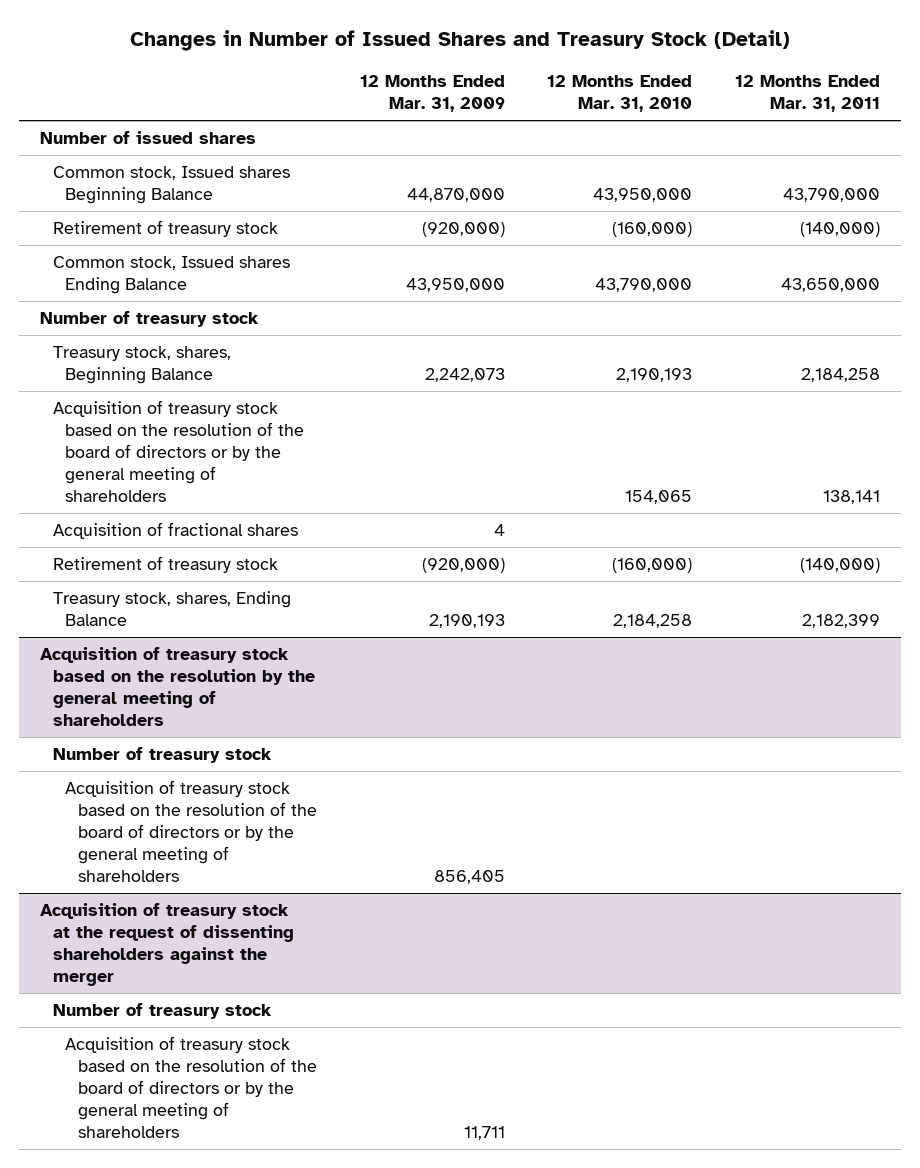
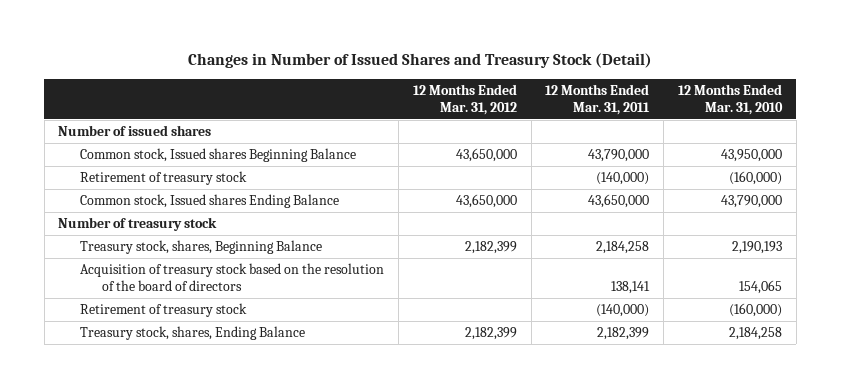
[359,75,505,113] 12 Months Ended Mar. 31, 2009 -> none
none -> [412,84,517,115] 12 Months Ended Mar. 31, 2012
[52,522,298,540] Acquisition of fractional shares -> none
[52,400,305,503] Acquisition of treasury stock based on the resolution of the board of directors or by the general meeting of shareholders -> [80,263,385,291] Acquisition of treasury stock based on the resolution of the board of directors
[40,647,315,727] Acquisition of treasury stock based on the resolution by the general meeting of shareholders -> none
[52,747,272,764] Number of treasury stock -> none
[65,780,318,883] Acquisition of treasury stock based on the resolution of the board of directors or by the general meeting of shareholders -> none
[40,903,294,987] Acquisition of treasury stock at the request of dissenting shareholders against the merger -> none
[52,1003,272,1020] Number of treasury stock -> none
[65,1036,318,1139] Acquisition of treasury stock based on the resolution of the board of directors or by the general meeting of shareholders -> none

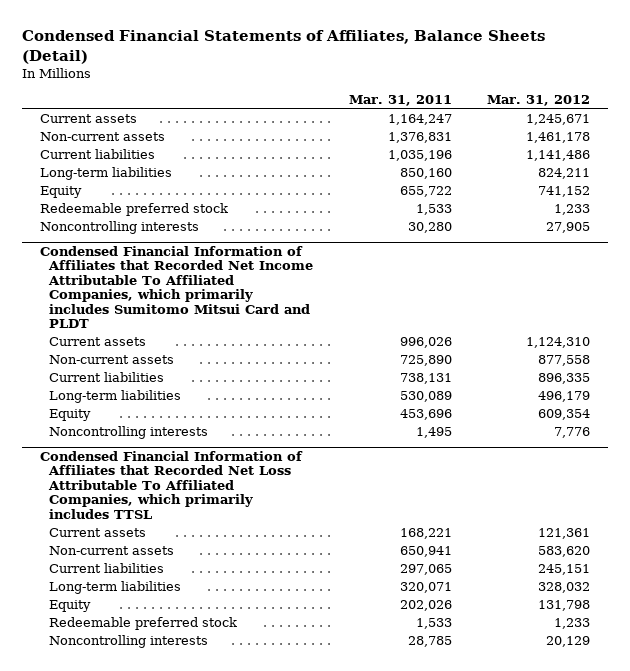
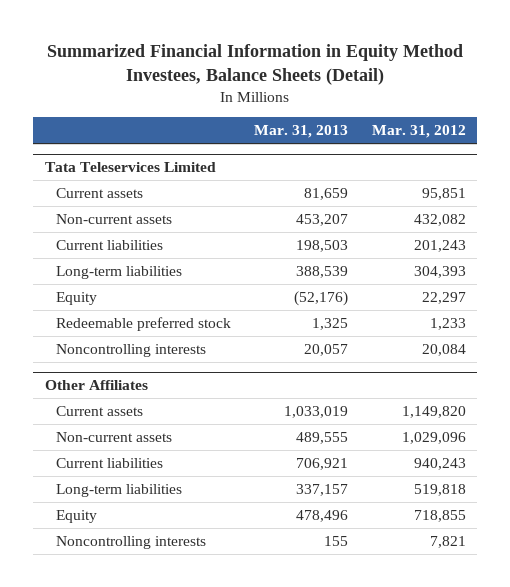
[21,30,545,64] Condensed Financial Statements of Affiliates, Balance Sheets (Detail) -> [47,43,464,86] Summarized Financial Information in Equity Method Investees, Balance Sheets (Detail)
[348,95,452,107] Mar. 31, 2011 -> none
none -> [254,125,349,139] Mar. 31, 2013
[39,202,228,216] Redeemable preferred stock -> none
[39,220,199,234] Noncontrolling interests -> none
[39,245,314,328] Condensed Financial Information of Affiliates that Recorded Net Income Attributable To Affiliated Companies, which primarily includes Sumitomo Mitsui Card and PLDT -> none
[49,336,147,346] Current assets -> none
[49,354,175,364] Non-current assets -> none
[49,371,165,382] Current liabilities -> none
[49,389,182,403] Long-term liabilities -> none
[49,408,92,421] Equity -> none
[49,425,209,439] Noncontrolling interests -> none
[39,450,303,519] Condensed Financial Information of Affiliates that Recorded Net Loss Attributable To Affiliated Companies, which primarily includes TTSL -> none
[49,527,147,537] Current assets -> none
[49,545,175,555] Non-current assets -> none
[49,562,165,573] Current liabilities -> none
[49,580,182,594] Long-term liabilities -> none
[49,599,92,612] Equity -> none
none -> [44,162,216,173] Tata Teleservices Limited
[525,113,590,125] 1,245,671 -> [421,188,466,201] 95,851
[525,131,590,143] 1,461,178 -> [413,214,466,227] 432,082
[525,149,590,161] 1,141,486 -> [413,240,466,253] 201,243
[537,167,590,179] 824,211 -> [413,266,466,279] 304,393
[537,185,590,197] 741,152 -> [421,292,466,305] 22,297
[545,635,590,647] 20,129 -> [421,344,466,357] 20,084
none -> [44,380,148,391] Other Affiliates
none -> [56,406,144,417] Current assets
none -> [56,432,173,443] Non-current assets
none -> [56,458,164,469] Current liabilities
none -> [56,484,183,498] Long-term liabilities
none -> [56,510,98,524] Equity
none -> [56,536,207,550] Noncontrolling interests

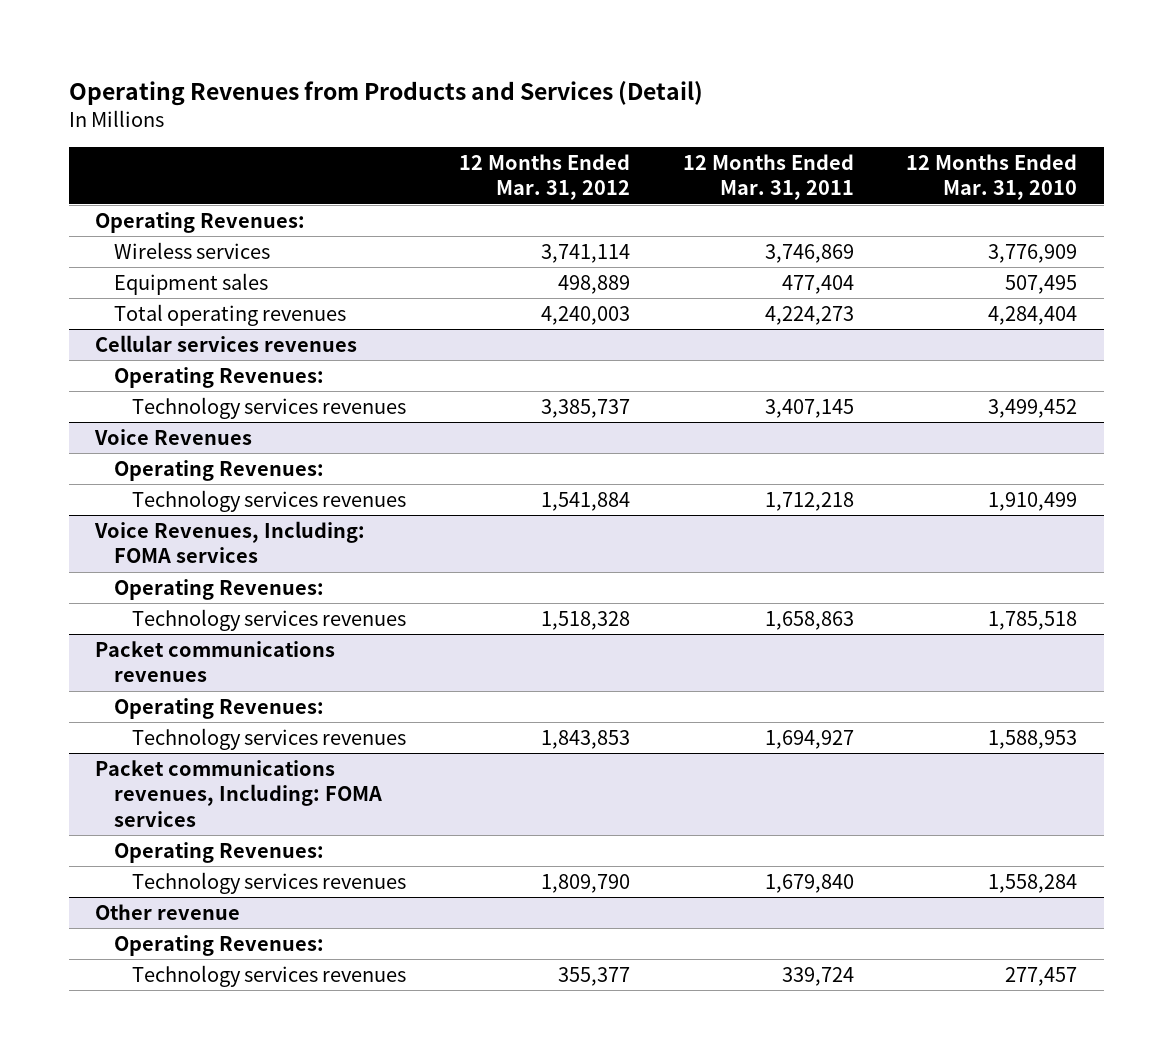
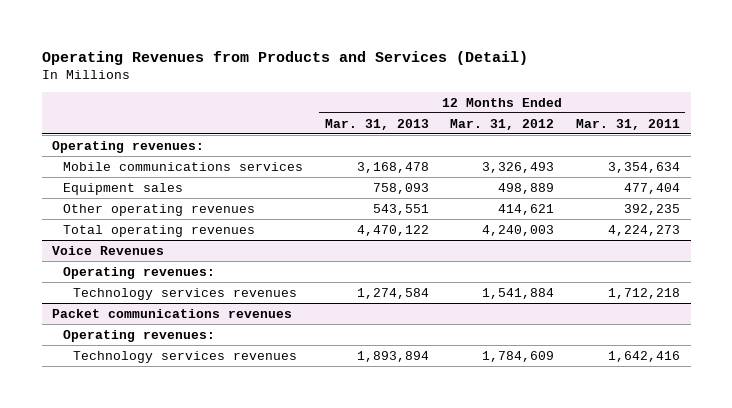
[906,153,1078,201] 12 Months Ended Mar. 31, 2010 -> none
none -> [324,118,429,130] Mar. 31, 2013
[95,211,306,233] Operating Revenues: -> [52,140,205,153] Operating revenues:
[113,241,270,259] Wireless services -> [62,161,303,171] Mobile communications services
[540,243,630,263] 3,741,114 -> [482,161,555,173] 3,326,493
[764,243,854,263] 3,746,869 -> [607,161,680,173] 3,354,634
none -> [62,203,255,216] Other operating revenues
[95,334,358,352] Cellular services revenues -> none
[113,366,324,388] Operating Revenues: -> none
[132,396,407,419] Technology services revenues -> none
[113,459,324,481] Operating Revenues: -> [62,266,215,279] Operating revenues:
[94,520,366,564] Voice Revenues, Including: FOMA services -> none
[113,578,324,600] Operating Revenues: -> none
[132,608,407,631] Technology services revenues -> none
[95,759,382,827] Packet communications revenues, Including: FOMA services -> none
[113,841,324,863] Operating Revenues: -> none
[132,871,407,894] Technology services revenues -> none
[95,903,241,920] Other revenue -> none
[113,934,324,956] Operating Revenues: -> none
[132,964,407,987] Technology services revenues -> none
[113,697,324,719] Operating Revenues: -> [62,329,215,342] Operating revenues:
[540,729,630,749] 1,843,853 -> [482,350,555,362] 1,784,609
[764,729,854,749] 1,694,927 -> [607,350,680,362] 1,642,416

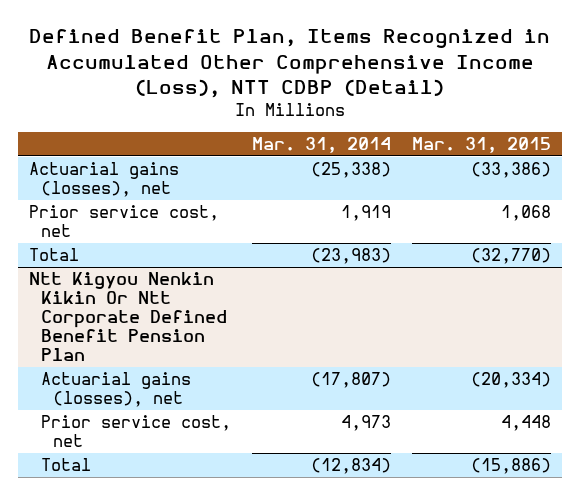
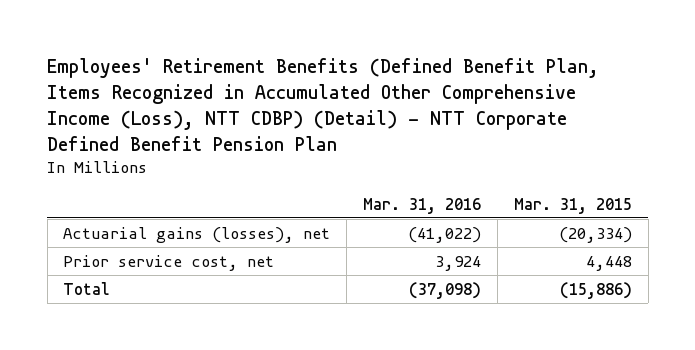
[28,29,550,98] Defined Benefit Plan, Items Recognized in Accumulated Other Comprehensive Income (Loss), NTT CDBP (Detail) -> [47,57,600,151] Employees' Retirement Benefits (Defined Benefit Plan, Items Recognized in Accumulated Other Comprehensive Income (Loss), NTT CDBP) (Detail) - NTT Corporate Defined Benefit Pension Plan
[251,137,391,154] Mar. 31, 2014 -> none
none -> [363,197,482,214] Mar. 31, 2016
[28,161,179,198] Actuarial gains (losses), net -> none
[28,204,219,238] Prior service cost, net -> none
[28,247,79,261] Total -> none
[28,271,227,362] Ntt Kigyou Nenkin Kikin Or Ntt Corporate Defined Benefit Pension Plan -> none

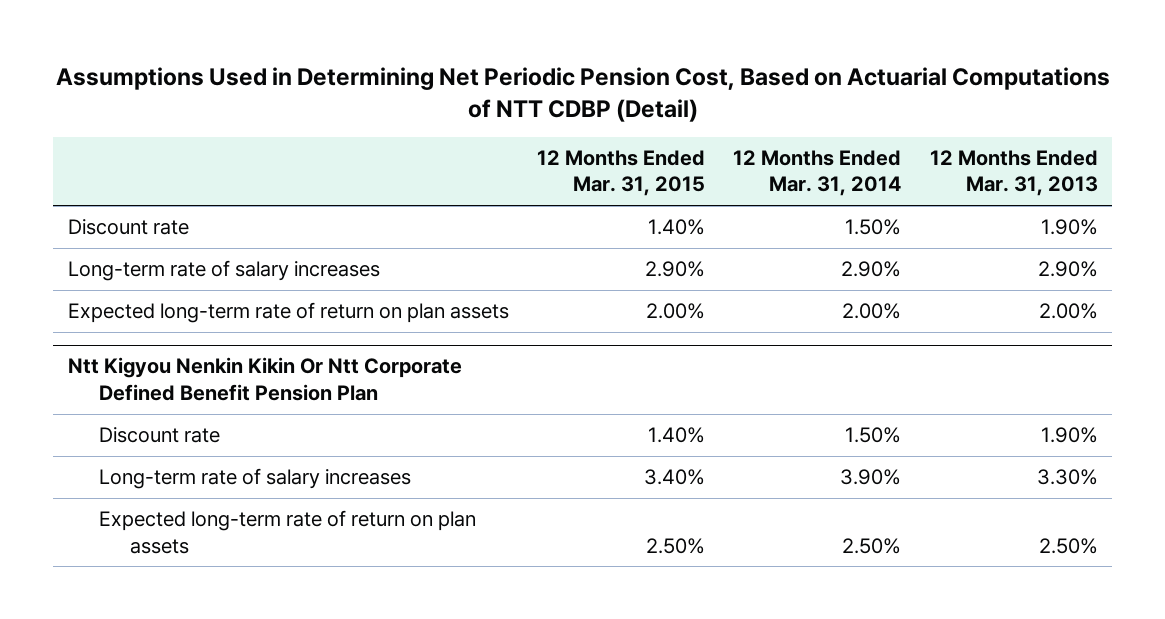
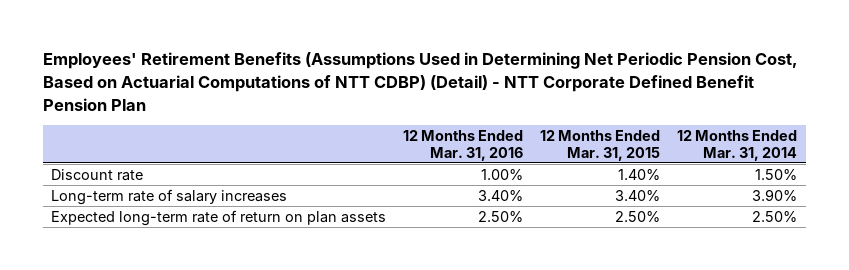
[55,67,1110,122] Assumptions Used in Determining Net Periodic Pension Cost, Based on Actuarial Computations of NTT CDBP (Detail) -> [42,52,798,111] Employees' Retirement Benefits (Assumptions Used in Determining Net Periodic Pension Cost, Based on Actuarial Computations of NTT CDBP) (Detail) - NTT Corporate Defined Benefit Pension Plan
[929,150,1098,197] 12 Months Ended Mar. 31, 2013 -> none
none -> [403,129,524,161] 12 Months Ended Mar. 31, 2016
[67,260,380,282] Long-term rate of salary increases -> none
[67,302,509,324] Expected long-term rate of return on plan assets -> none
[67,357,462,401] Ntt Kigyou Nenkin Kikin Or Ntt Corporate Defined Benefit Pension Plan -> none
[98,427,220,444] Discount rate -> none

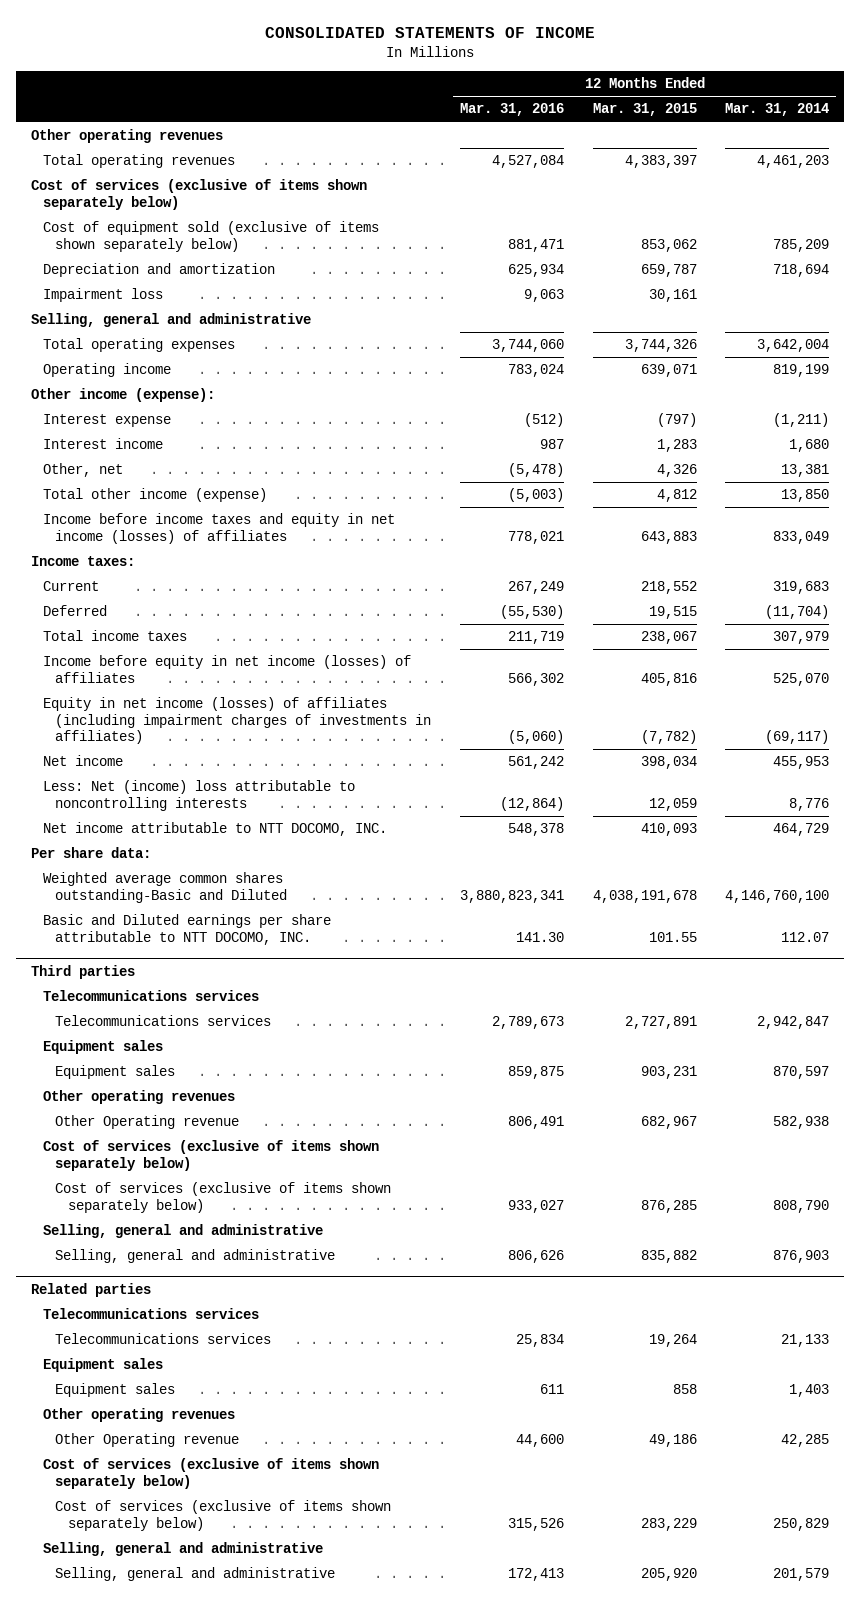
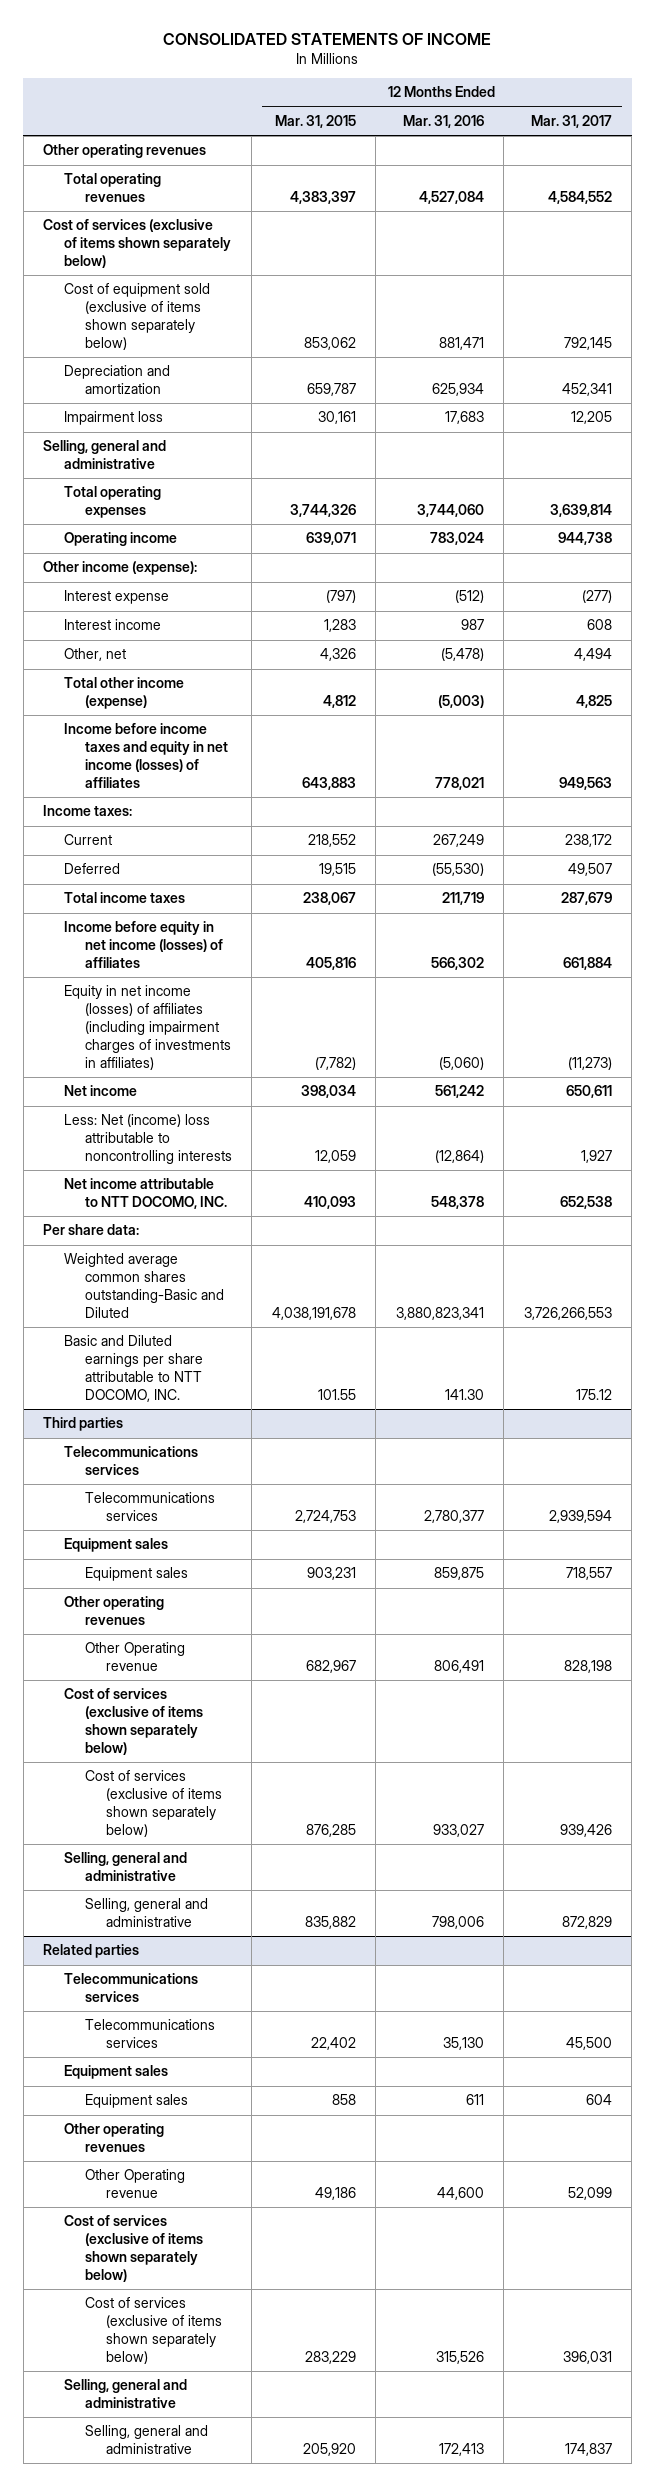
[725,103,830,117] Mar. 31, 2014 -> none
none -> [530,115,612,129] Mar. 31, 2017
[524,289,565,303] 9,063 -> [444,411,484,425] 17,683
[492,1016,565,1030] 2,789,673 -> [423,1510,484,1524] 2,780,377
[624,1016,697,1030] 2,727,891 -> [294,1510,356,1524] 2,724,753
[508,1250,565,1264] 806,626 -> [431,1916,484,1930] 798,006
[516,1334,565,1348] 25,834 -> [442,2037,484,2051] 35,130
[648,1334,697,1348] 19,264 -> [310,2037,356,2051] 22,402

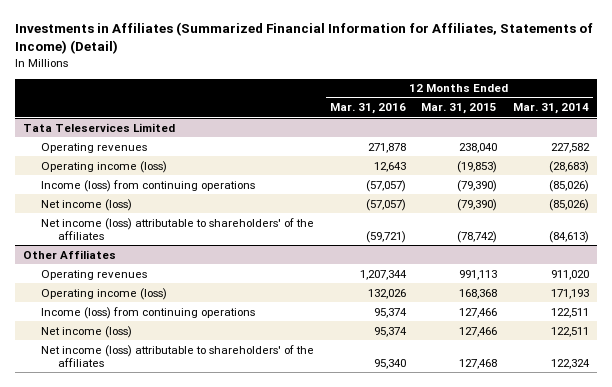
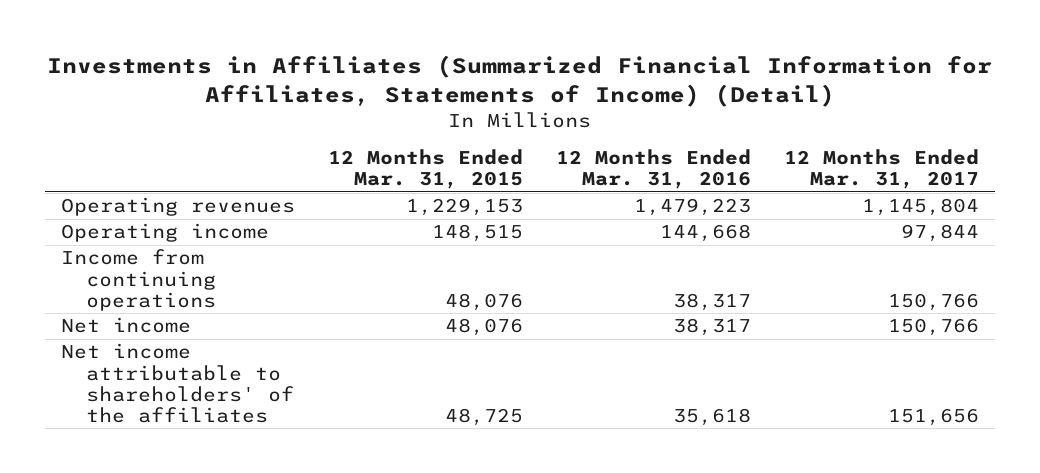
[513,103,590,115] Mar. 31, 2014 -> none
none -> [784,149,980,190] 12 Months Ended Mar. 31, 2017
[23,122,176,132] Tata Teleservices Limited -> none
[23,249,117,259] Other Affiliates -> none
[40,269,147,280] Operating revenues -> none
[40,287,167,300] Operating income (loss) -> none
[40,306,255,319] Income (loss) from continuing operations -> none
[40,325,132,338] Net income (loss) -> none
[40,344,314,368] Net income (loss) attributable to shareholders' of the affiliates -> none
[367,142,406,153] 271,878 -> [634,198,752,217] 1,479,223
[459,142,498,153] 238,040 -> [406,198,524,217] 1,229,153
[40,160,167,173] Operating income (loss) -> [61,223,270,243] Operating income
[373,161,406,172] 12,643 -> [660,224,752,243] 144,668
[457,160,498,173] (19,853) -> [432,224,524,243] 148,515
[40,179,255,192] Income (loss) from continuing operations -> [61,249,217,311] Income from continuing operations
[365,179,406,192] (57,057) -> [673,292,752,311] 38,317
[457,179,498,192] (79,390) -> [445,292,524,311] 48,076
[40,198,132,211] Net income (loss) -> [61,317,192,334] Net income
[365,198,406,211] (57,057) -> [673,318,752,337] 38,317
[457,198,498,211] (79,390) -> [445,318,524,337] 48,076
[40,217,314,241] Net income (loss) attributable to shareholders' of the affiliates -> [61,343,295,423] Net income attributable to shareholders' of the affiliates
[365,231,406,244] (59,721) -> [673,407,752,426] 35,618
[457,231,498,244] (78,742) -> [445,407,524,426] 48,725

